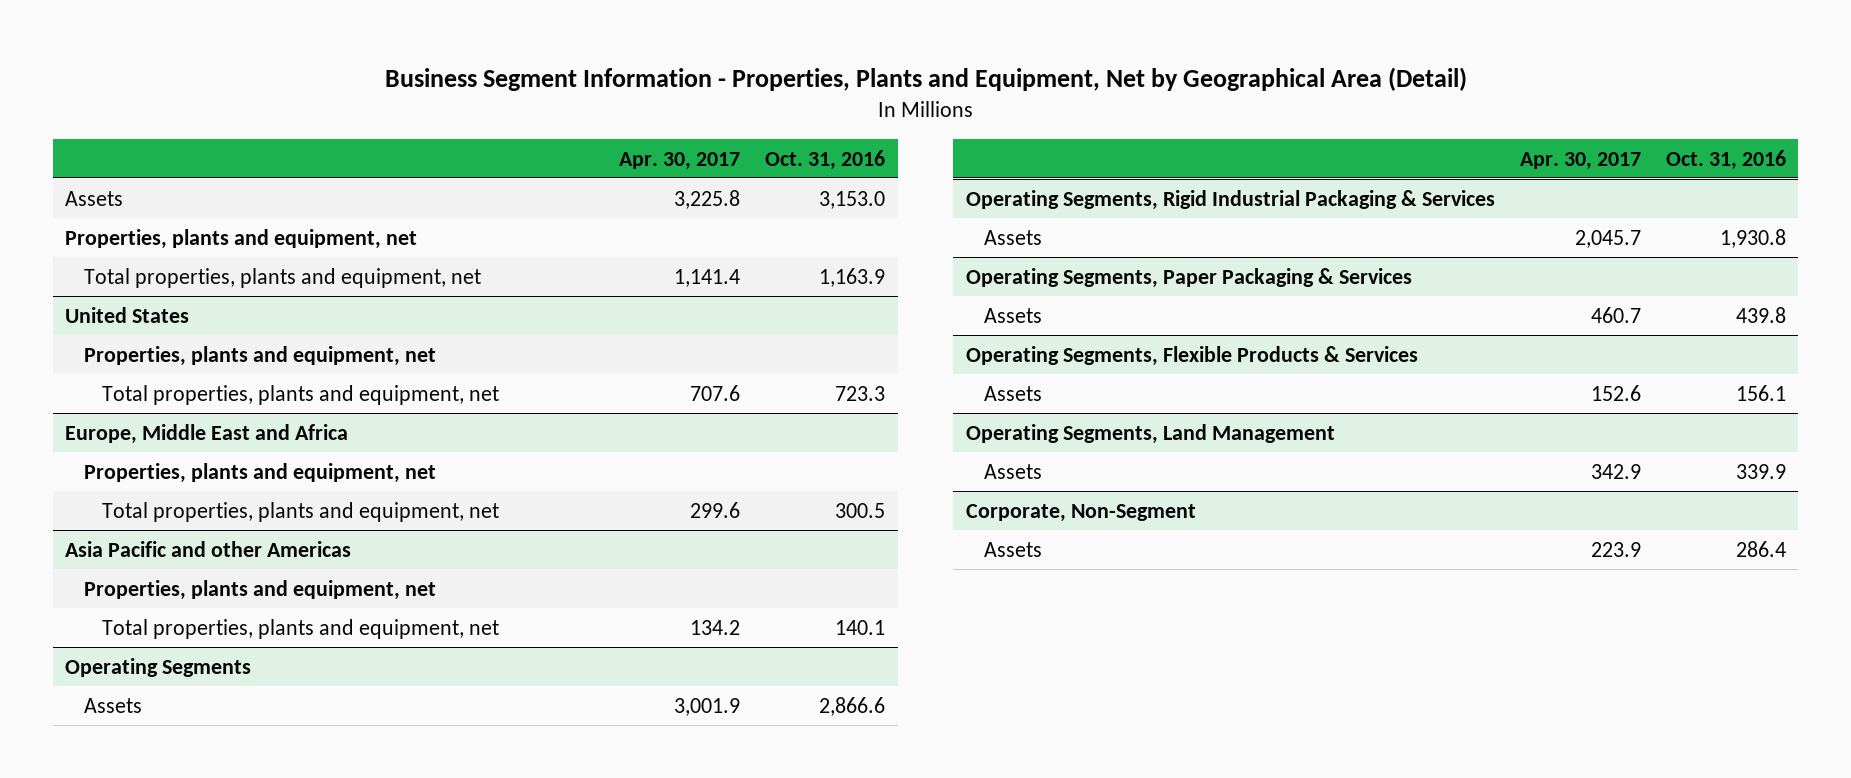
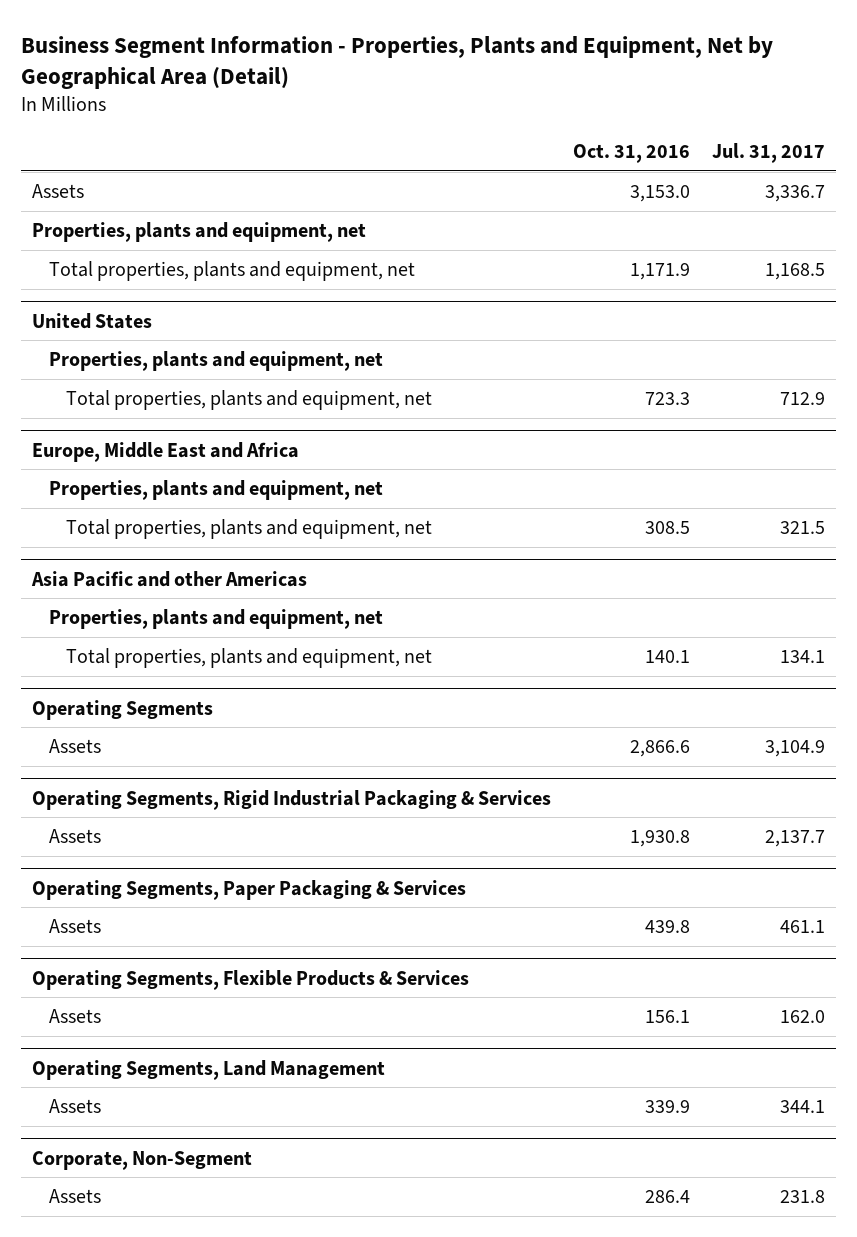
[619,151,741,170] Apr. 30, 2017 -> none
none -> [712,142,826,163] Jul. 31, 2017
[819,267,886,287] 1,163.9 -> [630,263,691,281] 1,171.9
[835,502,886,518] 300.5 -> [645,521,691,535] 308.5

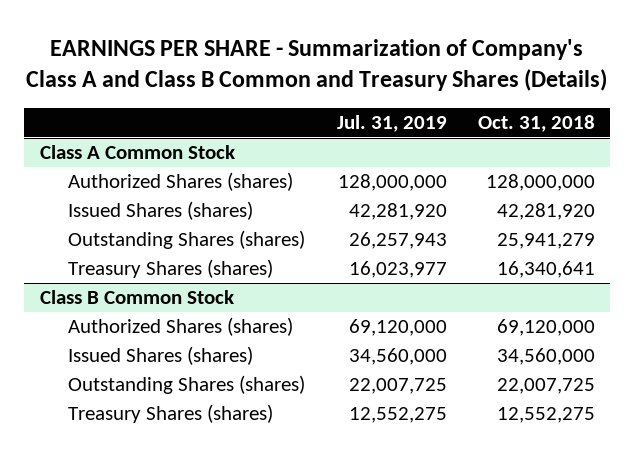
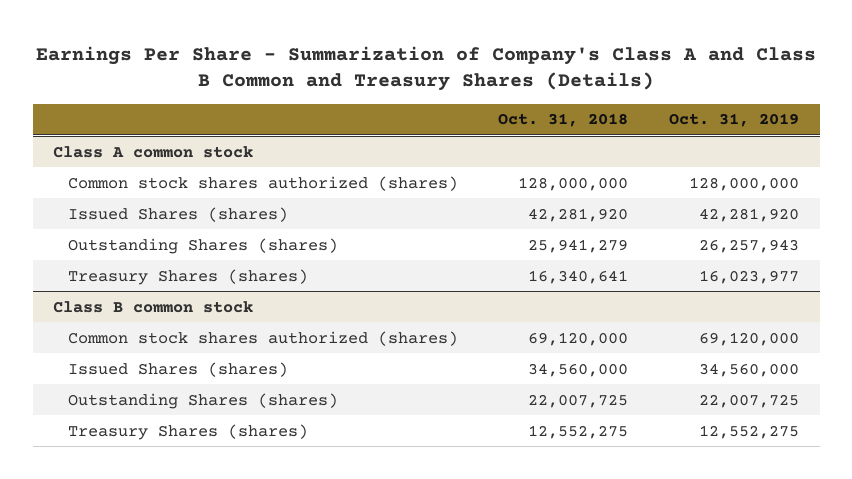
[26,38,608,92] EARNINGS PER SHARE - Summarization of Company's Class A and Class B Common and Treasury Shares (Details) -> [36,45,817,92] Earnings Per Share - Summarization of Company's Class A and Class B Common and Treasury Shares (Details)
[336,114,447,132] Jul. 31, 2019 -> none
none -> [669,113,800,128] Oct. 31, 2019
[39,145,235,160] Class A Common Stock -> [53,145,254,158] Class A common stock
[68,172,294,192] Authorized Shares (shares) -> [67,175,458,191] Common stock shares authorized (shares)
[39,290,234,305] Class B Common Stock -> [53,300,254,313] Class B common stock
[68,317,294,337] Authorized Shares (shares) -> [67,330,458,346] Common stock shares authorized (shares)

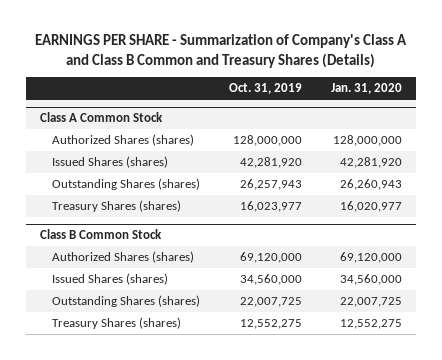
[36,45,817,92] Earnings Per Share - Summarization of Company's Class A and Class B Common and Treasury Shares (Details) -> [34,34,407,68] EARNINGS PER SHARE - Summarization of Company's Class A and Class B Common and Treasury Shares (Details)
[498,113,629,128] Oct. 31, 2018 -> none
none -> [330,83,402,95] Jan. 31, 2020
[53,145,254,158] Class A common stock -> [40,112,164,123] Class A Common Stock
[67,175,458,191] Common stock shares authorized (shares) -> [52,133,195,146] Authorized Shares (shares)
[53,300,254,313] Class B common stock -> [40,229,163,240] Class B Common Stock
[67,330,458,346] Common stock shares authorized (shares) -> [52,250,195,263] Authorized Shares (shares)

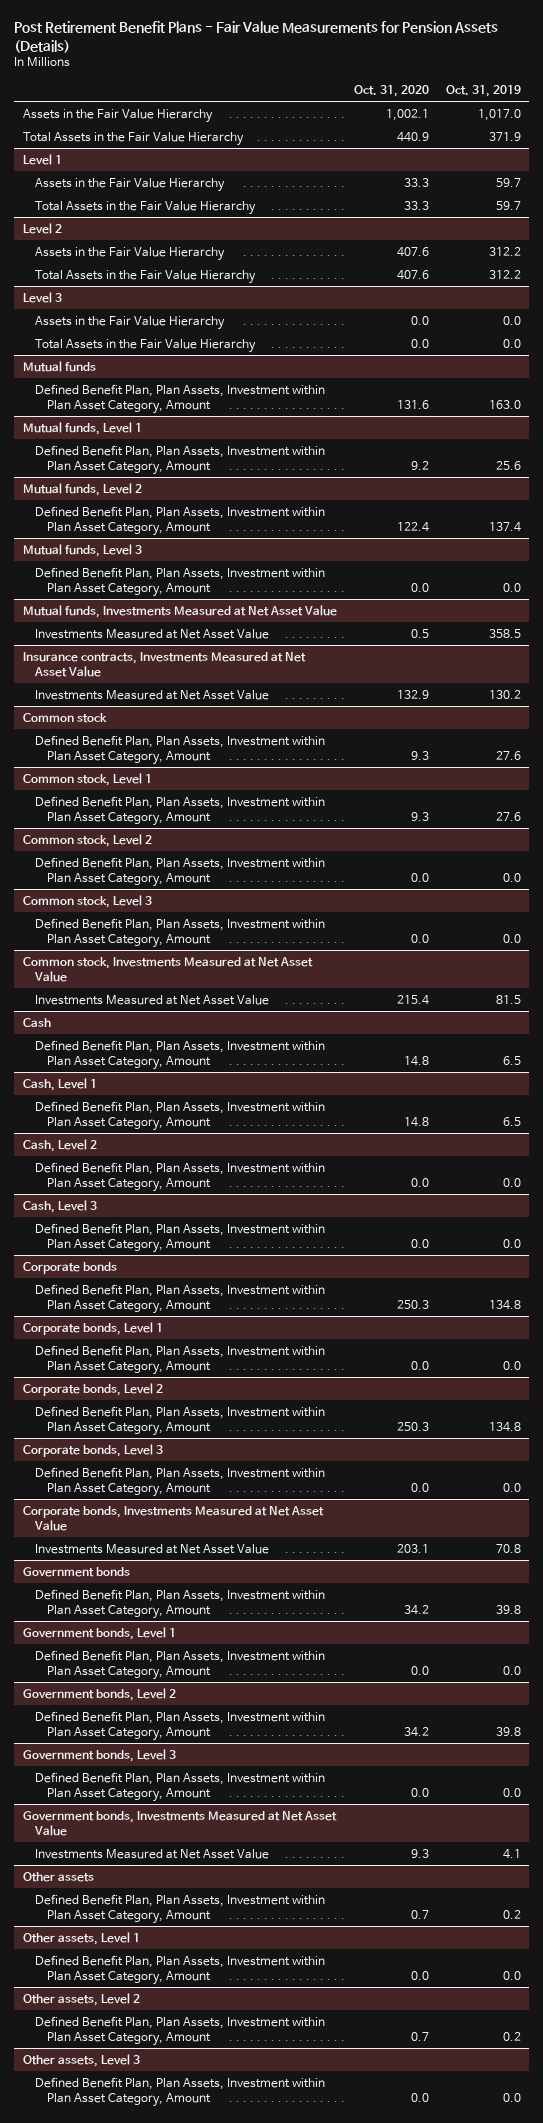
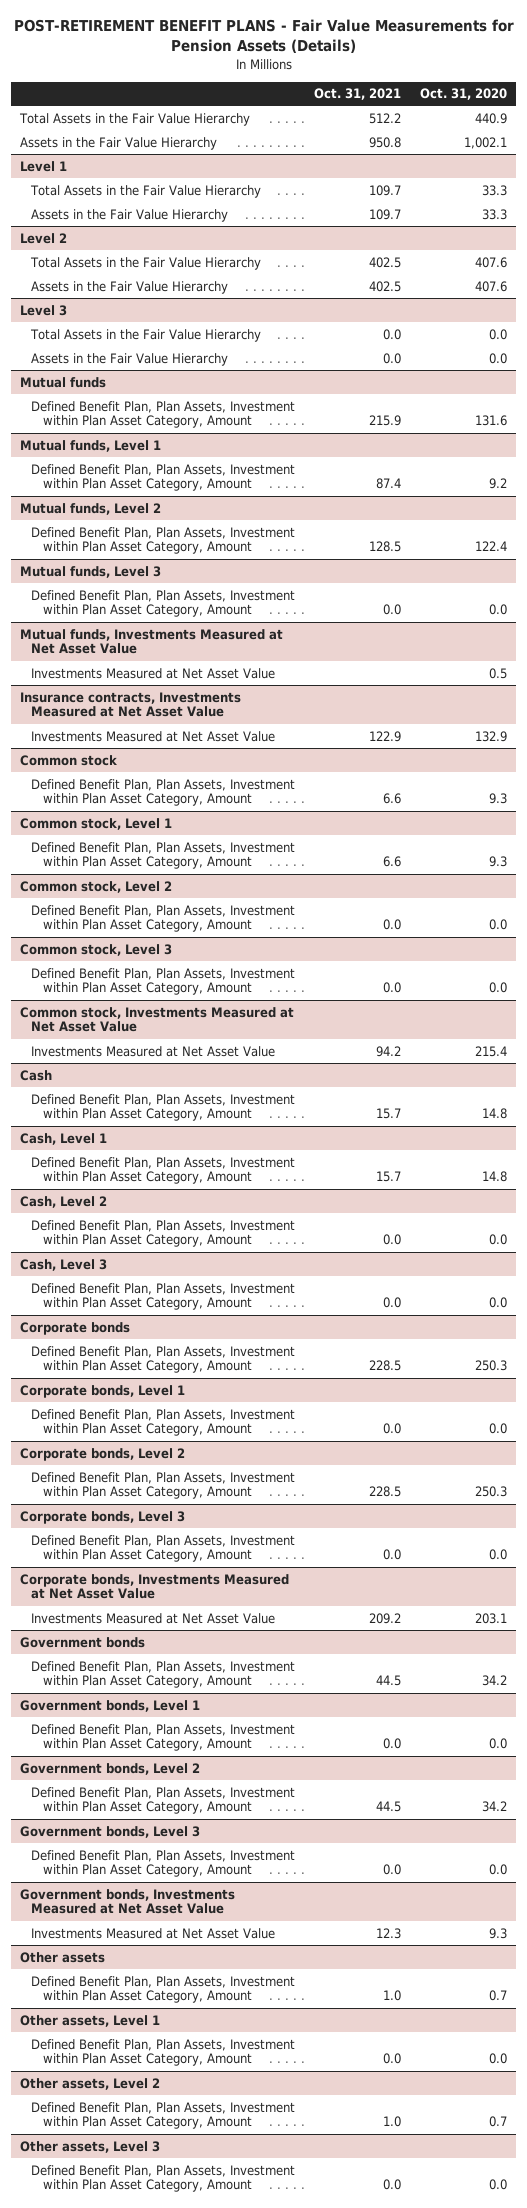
[14,21,499,53] Post Retirement Benefit Plans - Fair Value Measurements for Pension Assets (Details) -> [13,19,514,54] POST-RETIREMENT BENEFIT PLANS - Fair Value Measurements for Pension Assets (Details)
[445,84,521,97] Oct. 31, 2019 -> none
none -> [314,88,402,101] Oct. 31, 2021
[22,108,213,123] Assets in the Fair Value Hierarchy -> [20,136,218,150] Assets in the Fair Value Hierarchy
[34,177,225,192] Assets in the Fair Value Hierarchy -> [31,208,229,222] Assets in the Fair Value Hierarchy
[34,246,225,261] Assets in the Fair Value Hierarchy -> [31,280,229,294] Assets in the Fair Value Hierarchy
[34,315,225,330] Assets in the Fair Value Hierarchy -> [31,352,229,366] Assets in the Fair Value Hierarchy

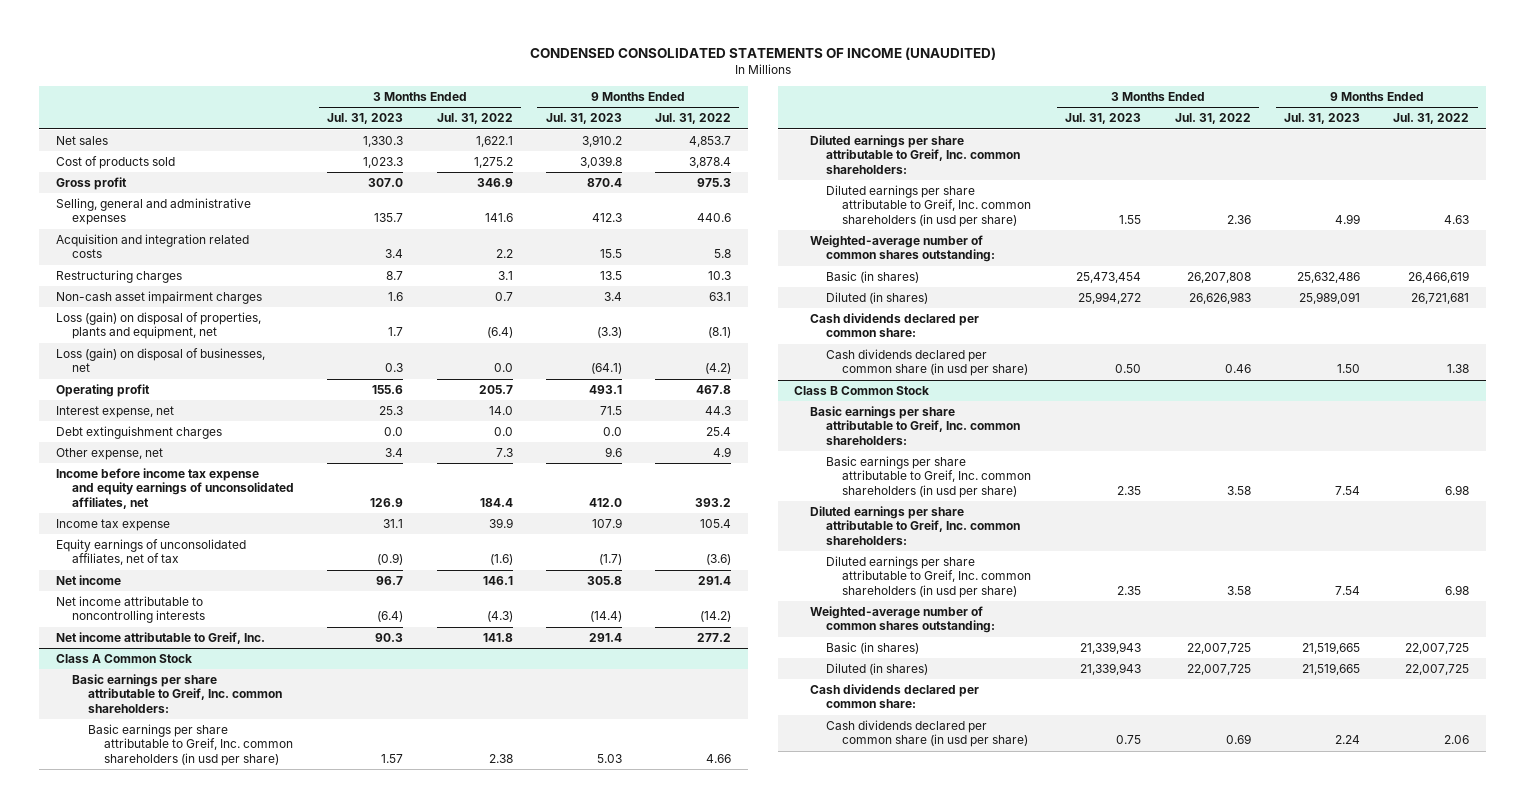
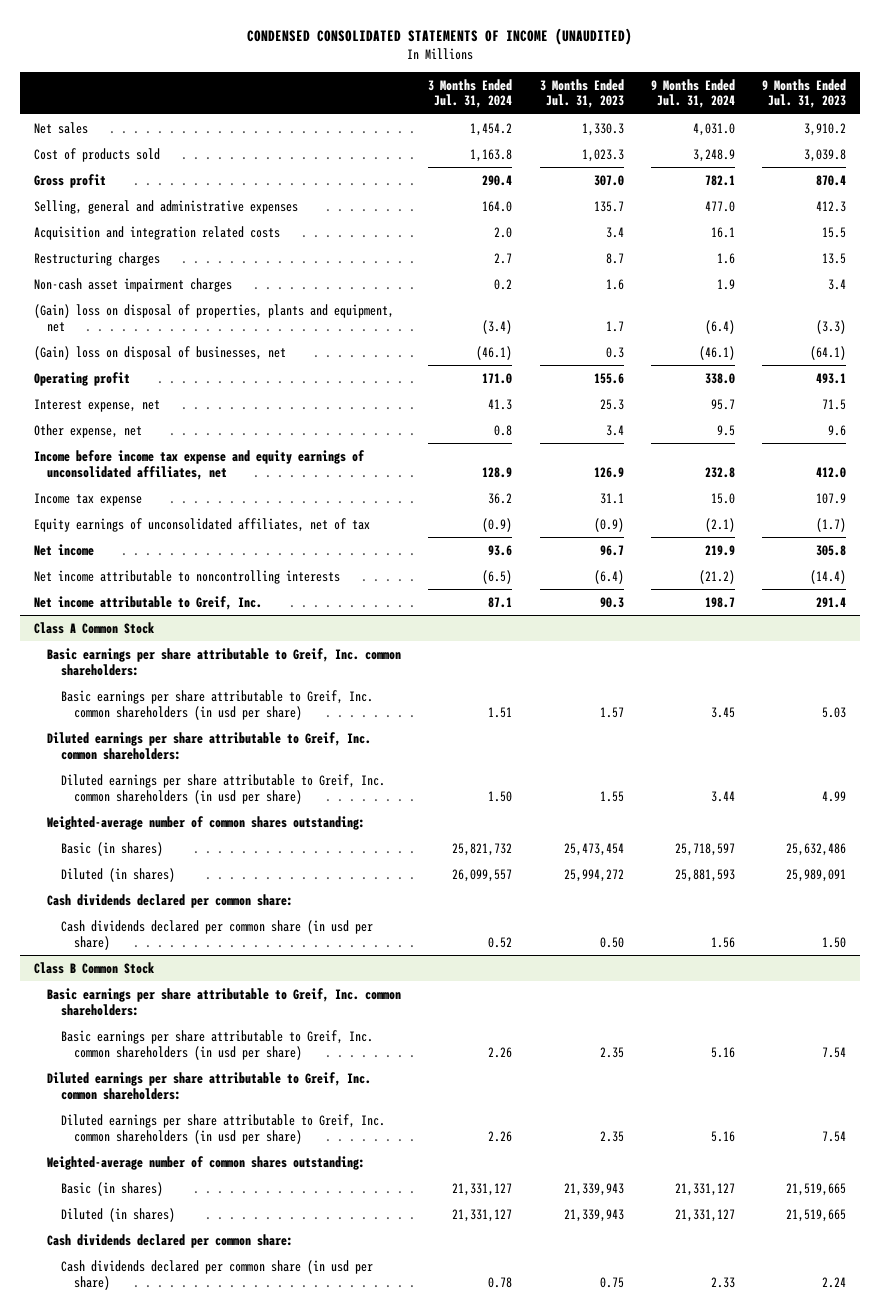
[436,113,513,125] Jul. 31, 2022 -> none
[655,113,732,125] Jul. 31, 2022 -> none
none -> [428,78,513,109] 3 Months Ended Jul. 31, 2024
none -> [651,78,736,109] 9 Months Ended Jul. 31, 2024
[55,312,261,340] Loss (gain) on disposal of properties, plants and equipment, net -> [33,303,394,332] (Gain) loss on disposal of properties, plants and equipment, net
[55,348,265,373] Loss (gain) on disposal of businesses, net -> [33,345,286,360] (Gain) loss on disposal of businesses, net
[55,426,222,440] Debt extinguishment charges -> none

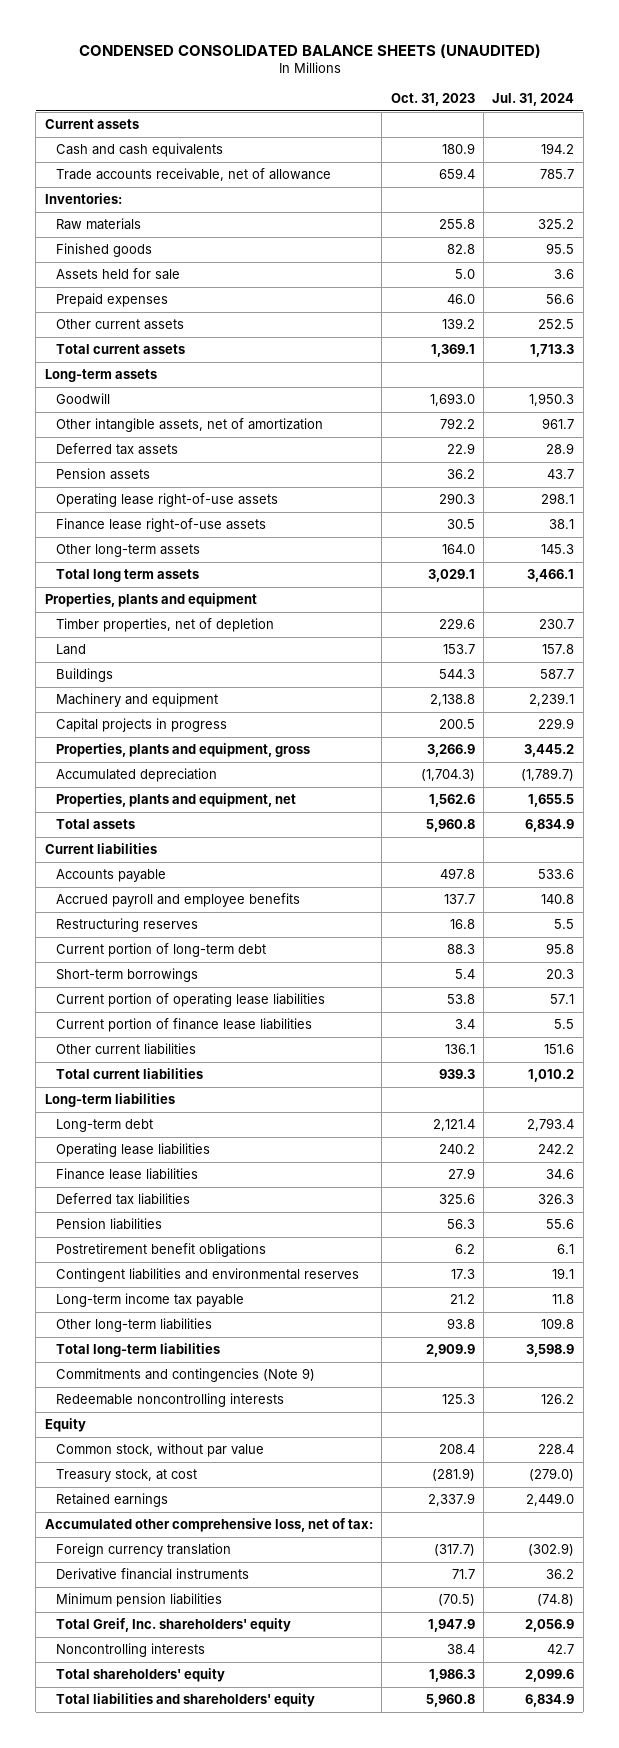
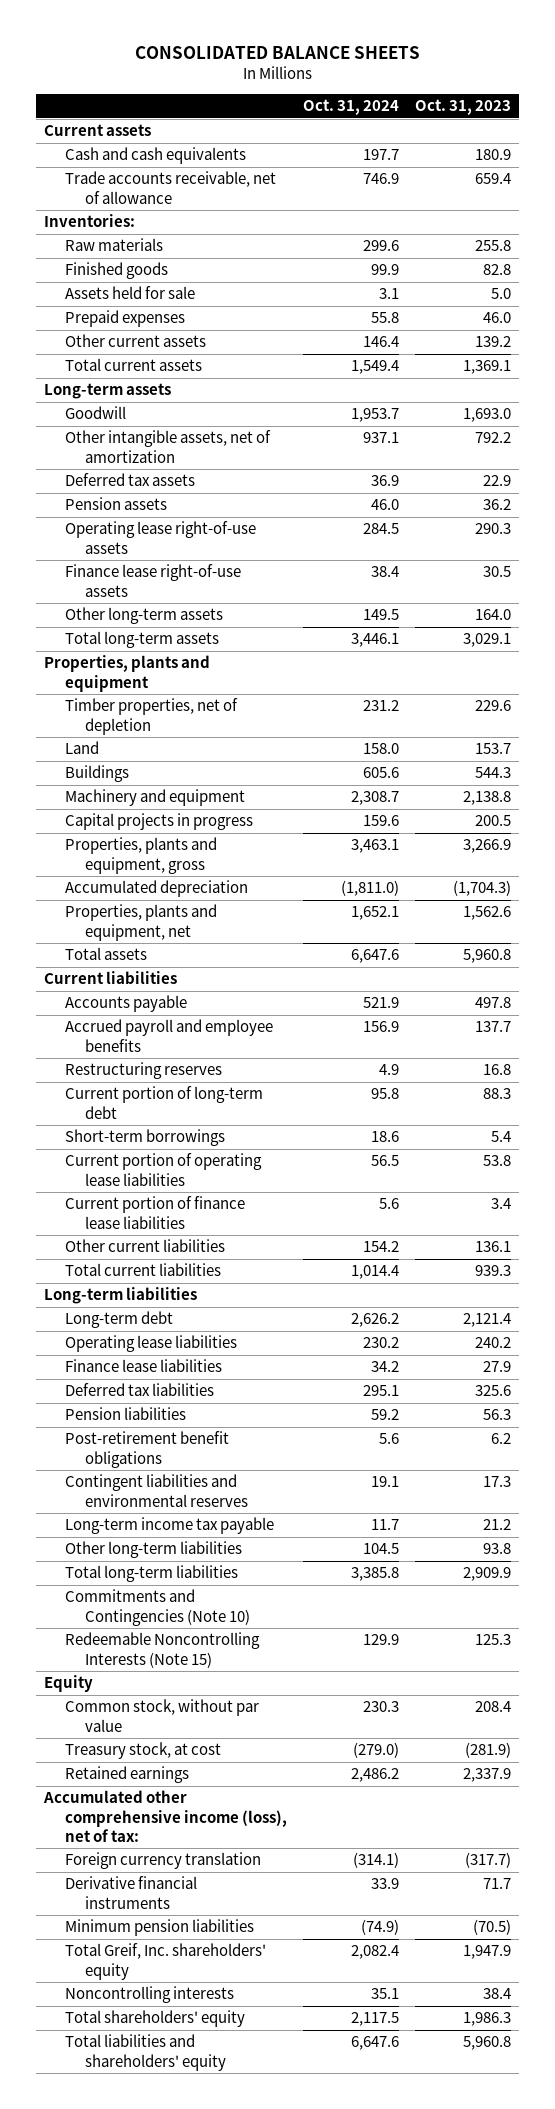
[78,43,541,58] CONDENSED CONSOLIDATED BALANCE SHEETS (UNAUDITED) -> [134,45,420,59] CONSOLIDATED BALANCE SHEETS
[492,93,575,107] Jul. 31, 2024 -> none
none -> [302,99,399,116] Oct. 31, 2024
[56,569,200,583] Total long term assets -> [64,631,219,649] Total long-term assets
[56,1243,267,1258] Postretirement benefit obligations -> [64,1431,229,1468] Post-retirement benefit obligations
[56,1368,316,1383] Commitments and contingencies (Note 9) -> [64,1589,251,1626] Commitments and Contingencies (Note 10)
[56,1393,285,1408] Redeemable noncontrolling interests -> [64,1632,260,1668] Redeemable Noncontrolling Interests (Note 15)
[44,1518,373,1533] Accumulated other comprehensive loss, net of tax: -> [42,1790,287,1843] Accumulated other comprehensive income (loss), net of tax:

